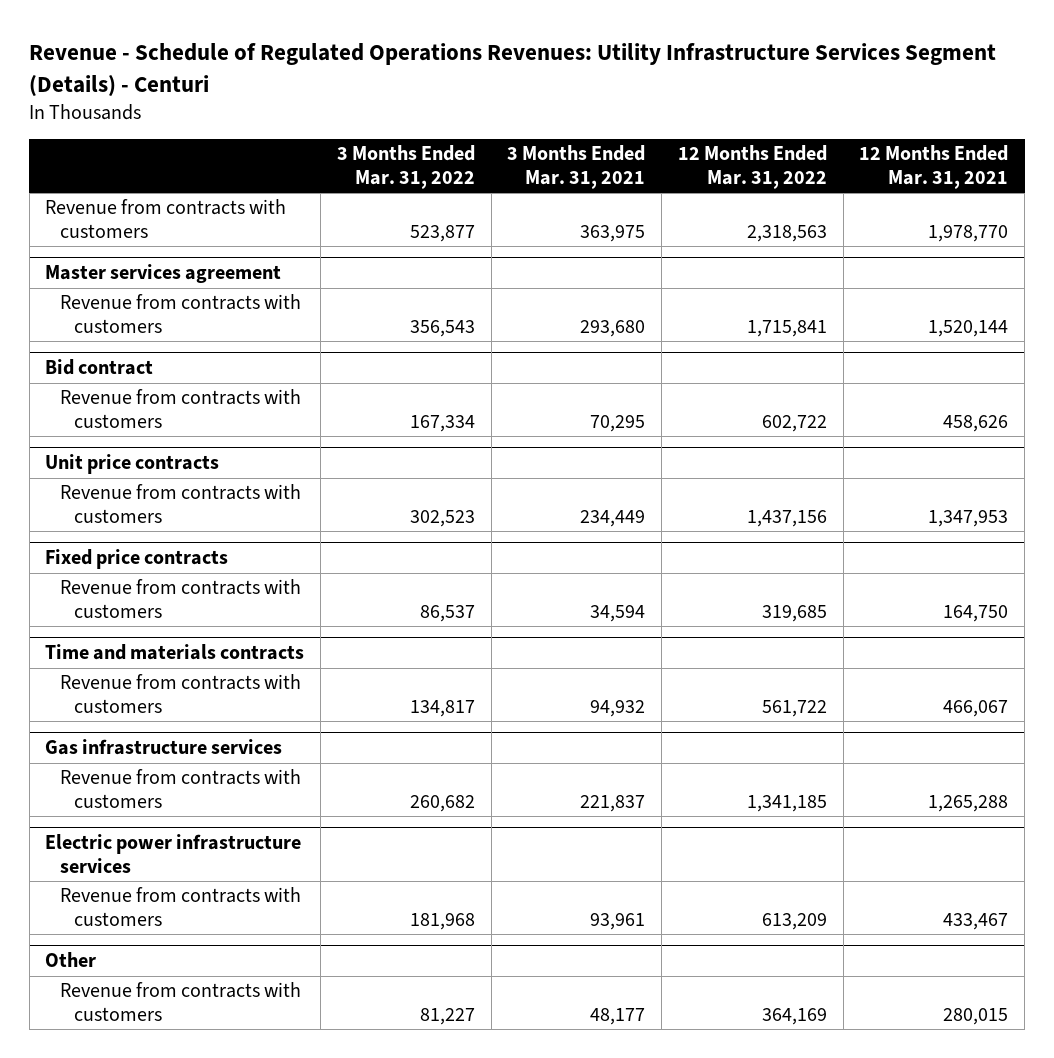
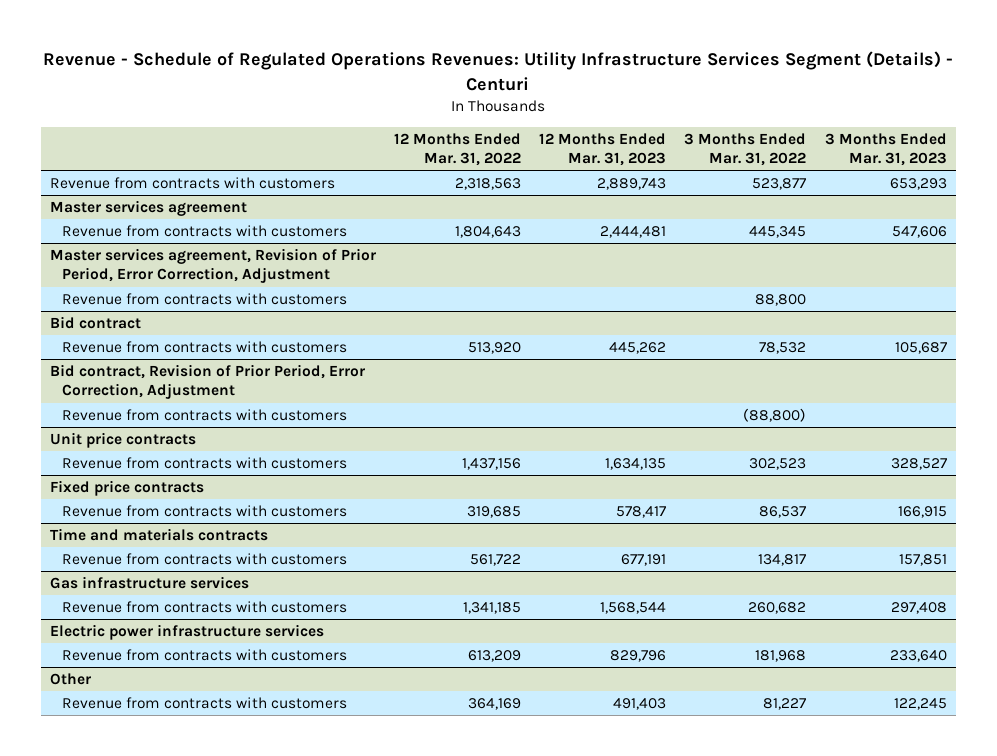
[507,145,646,190] 3 Months Ended Mar. 31, 2021 -> none
[859,145,1009,190] 12 Months Ended Mar. 31, 2021 -> none
none -> [539,132,667,167] 12 Months Ended Mar. 31, 2023
none -> [824,132,947,167] 3 Months Ended Mar. 31, 2023
[409,320,475,338] 356,543 -> [749,226,807,239] 445,345
[746,320,827,338] 1,715,841 -> [455,226,522,239] 1,804,643
none -> [50,248,377,284] Master services agreement, Revision of Prior Period, Error Correction, Adjustment
none -> [62,293,348,306] Revenue from contracts with customers
[409,415,475,433] 167,334 -> [759,342,807,355] 78,532
[761,415,827,433] 602,722 -> [468,342,522,355] 513,920
none -> [50,364,366,400] Bid contract, Revision of Prior Period, Error Correction, Adjustment
none -> [62,409,348,422] Revenue from contracts with customers

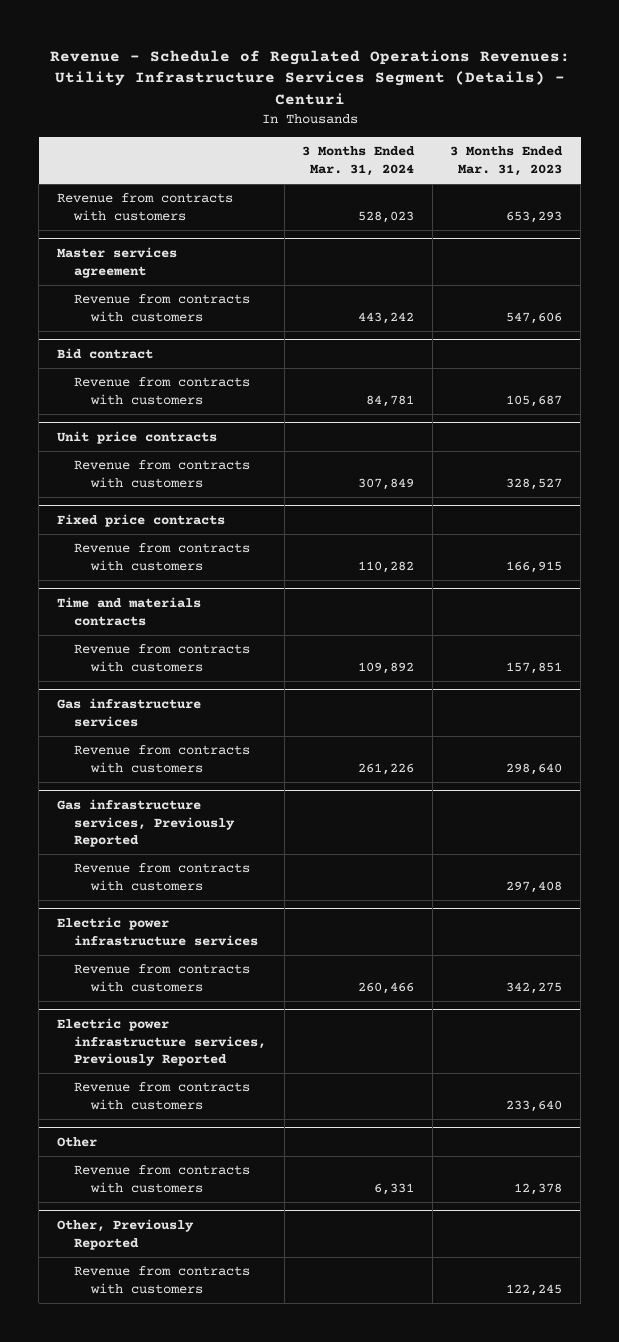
[394,132,522,167] 12 Months Ended Mar. 31, 2022 -> none
[539,132,667,167] 12 Months Ended Mar. 31, 2023 -> none
[684,132,807,167] 3 Months Ended Mar. 31, 2022 -> none
none -> [302,146,416,177] 3 Months Ended Mar. 31, 2024
[50,248,377,284] Master services agreement, Revision of Prior Period, Error Correction, Adjustment -> none
[62,293,348,306] Revenue from contracts with customers -> none
[50,364,366,400] Bid contract, Revision of Prior Period, Error Correction, Adjustment -> none
[62,409,348,422] Revenue from contracts with customers -> none
none -> [73,745,250,773] Revenue from contracts with customers
none -> [56,798,235,848] Gas infrastructure services, Previously Reported
none -> [73,964,250,992] Revenue from contracts with customers
none -> [56,1017,266,1067] Electric power infrastructure services, Previously Reported
none -> [73,1165,250,1193] Revenue from contracts with customers
none -> [56,1218,194,1250] Other, Previously Reported

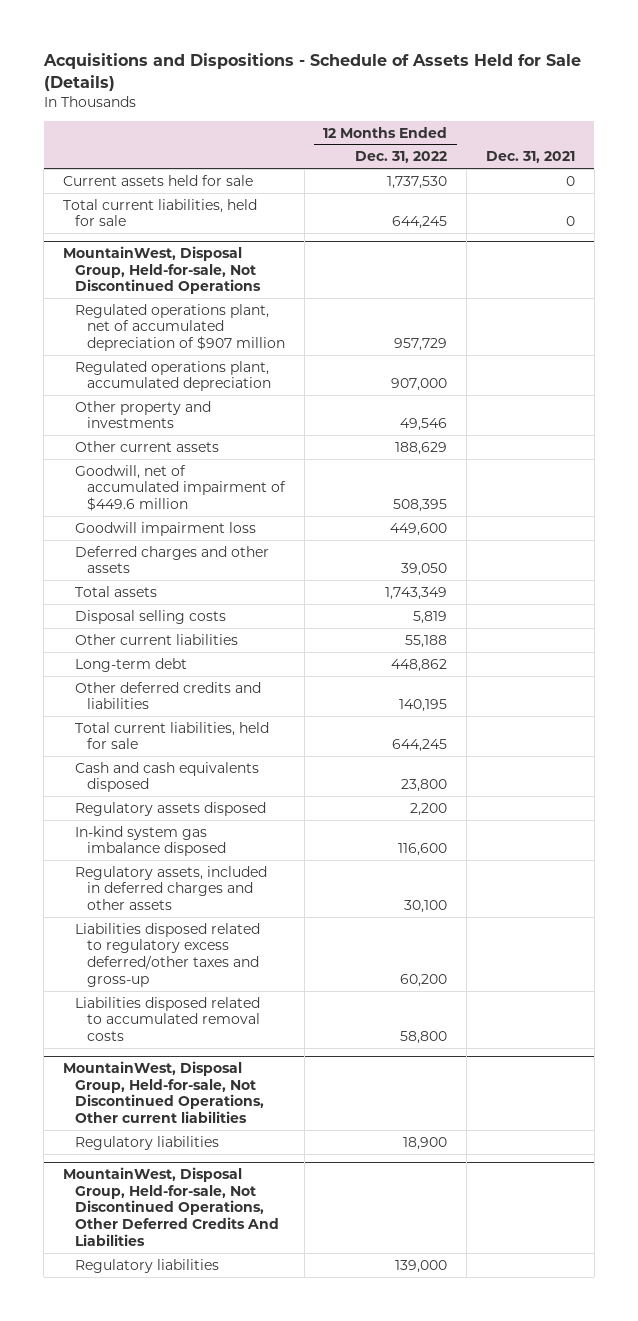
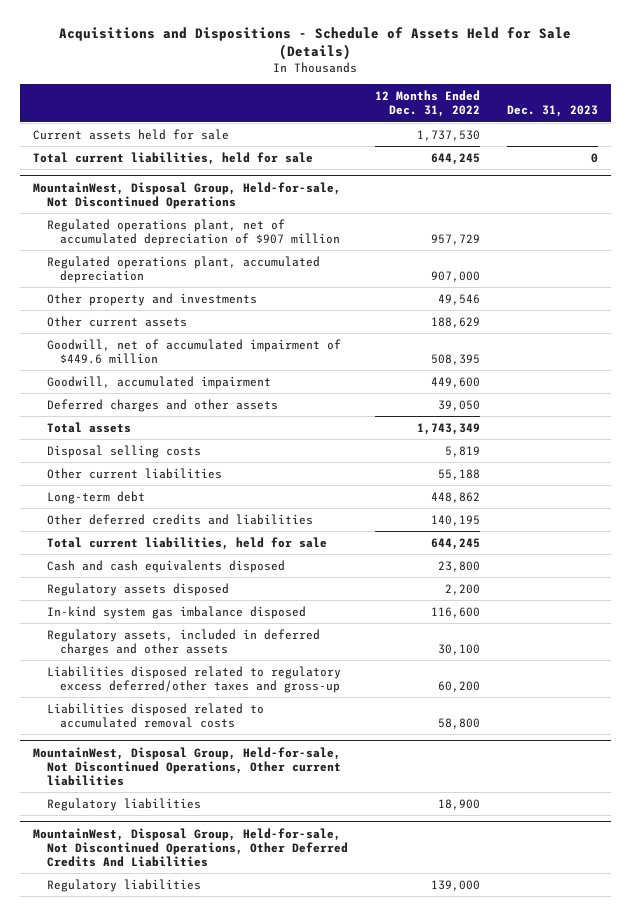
[485,151,575,164] Dec. 31, 2021 -> none
none -> [506,105,598,118] Dec. 31, 2023
[75,521,257,536] Goodwill impairment loss -> [46,375,271,389] Goodwill, accumulated impairment

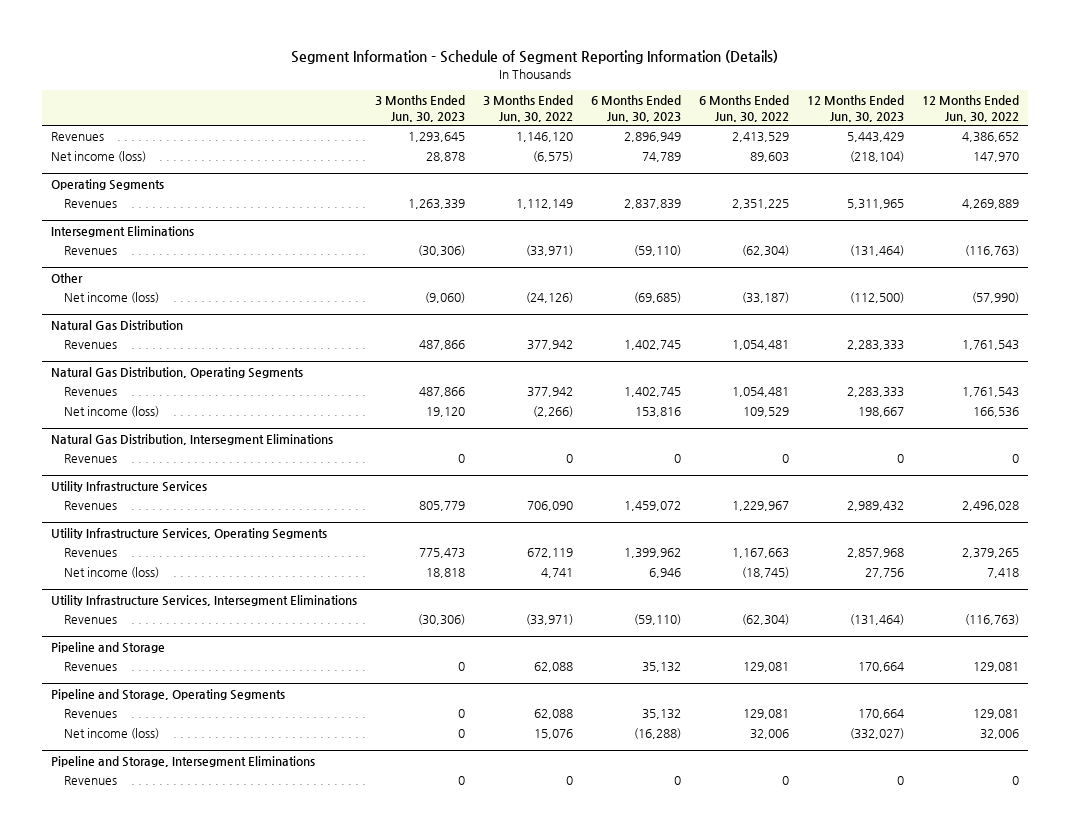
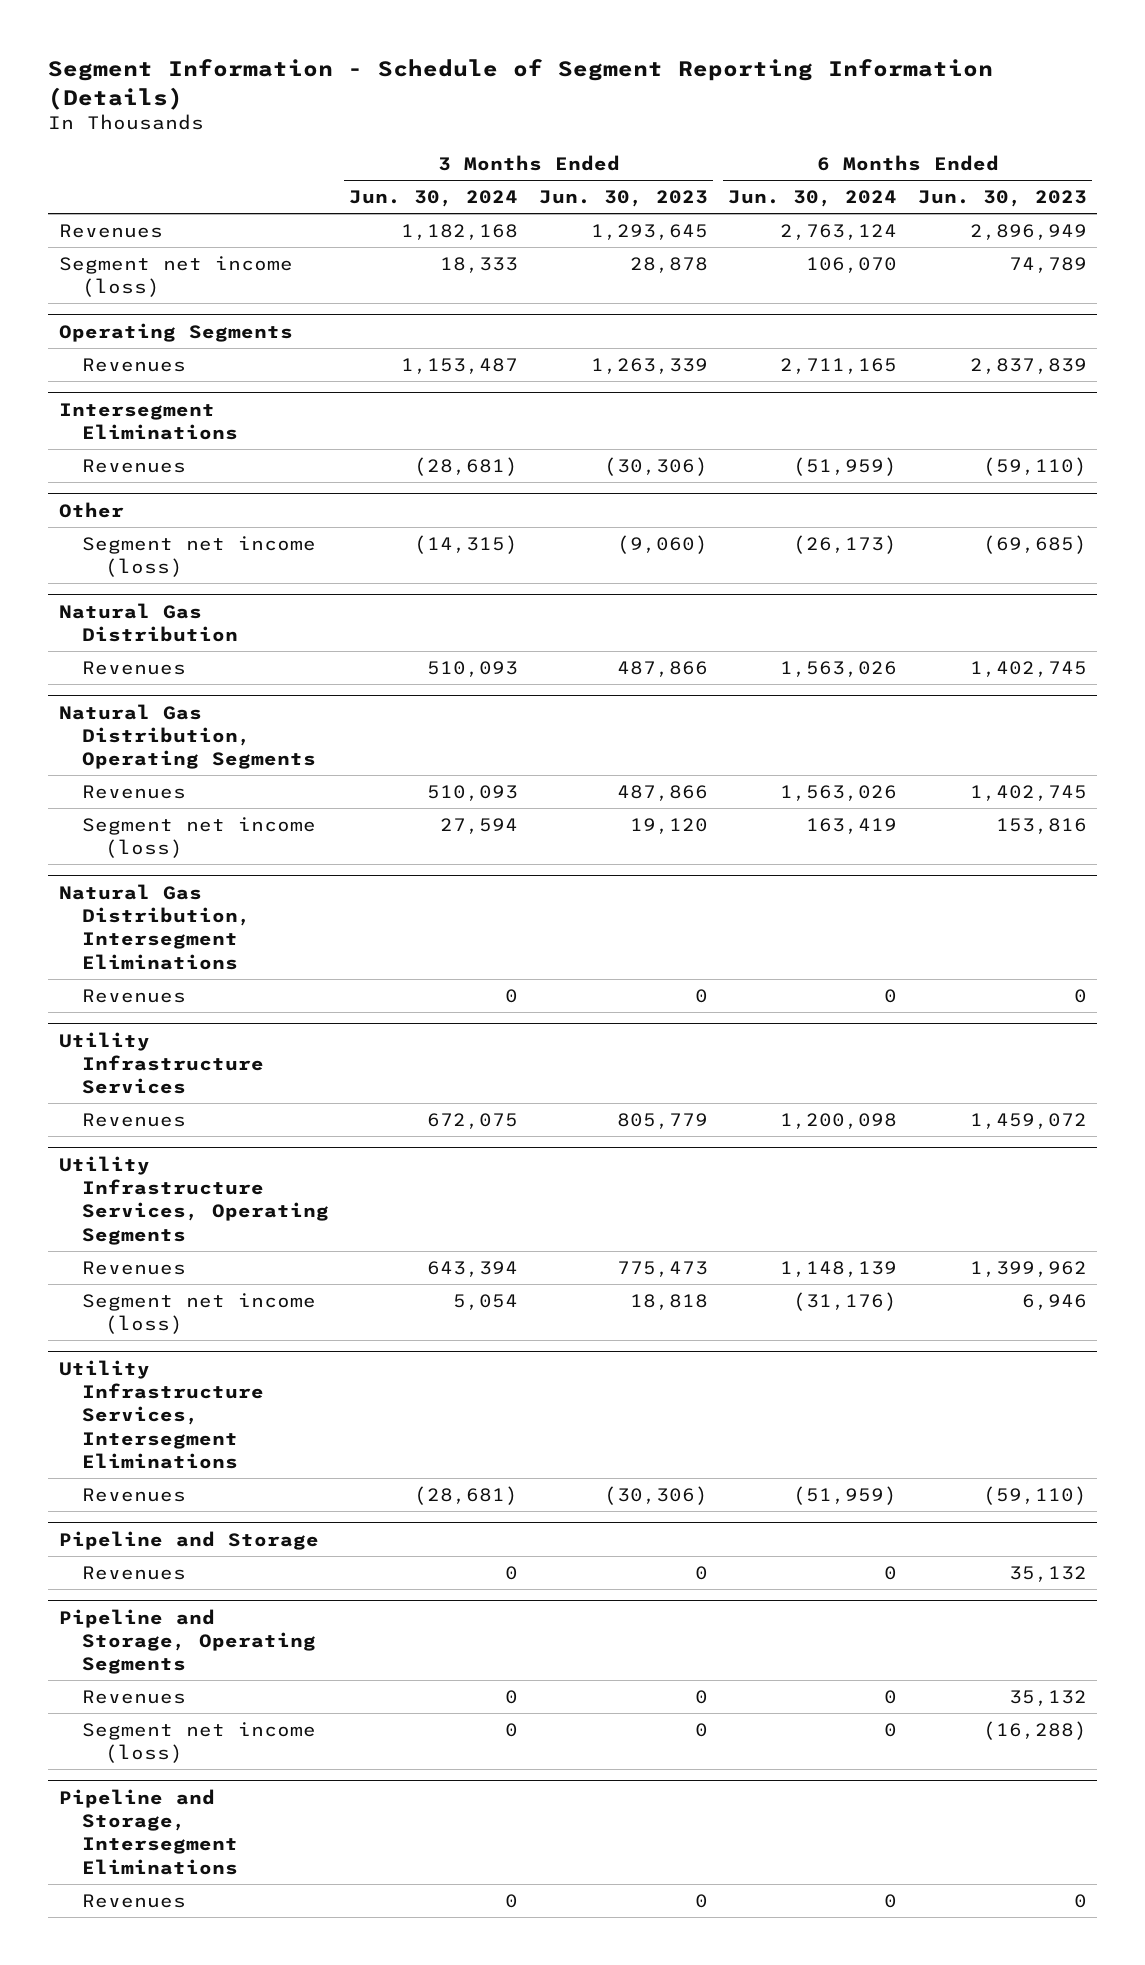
[483,95,574,122] 3 Months Ended Jun. 30, 2022 -> none
[699,95,790,122] 6 Months Ended Jun. 30, 2022 -> none
[807,95,905,122] 12 Months Ended Jun. 30, 2023 -> none
[922,95,1020,122] 12 Months Ended Jun. 30, 2022 -> none
none -> [349,190,519,208] Jun. 30, 2024
none -> [728,190,898,208] Jun. 30, 2024
[51,151,147,163] Net income (loss) -> [58,255,293,298] Segment net income (loss)
[63,292,159,304] Net income (loss) -> [81,535,316,578] Segment net income (loss)
[63,406,159,418] Net income (loss) -> [81,816,316,859] Segment net income (loss)
[63,567,159,579] Net income (loss) -> [81,1292,316,1335] Segment net income (loss)
[63,728,159,740] Net income (loss) -> [81,1721,316,1764] Segment net income (loss)

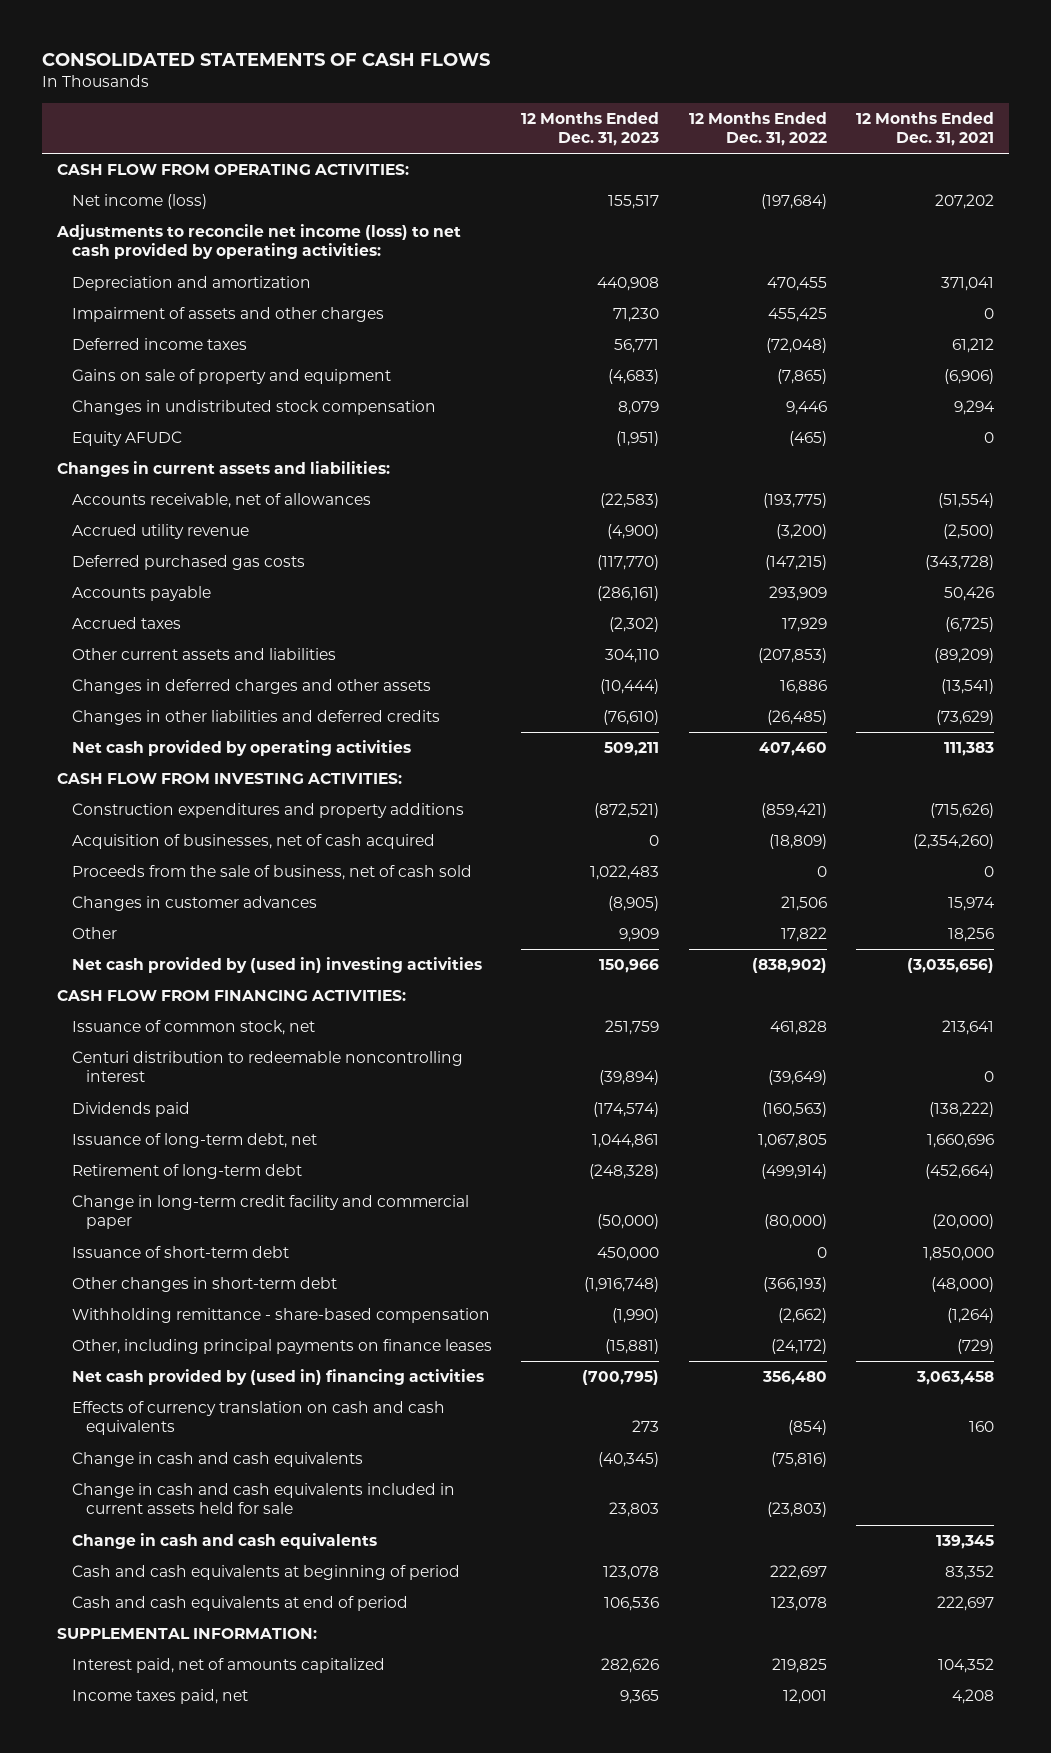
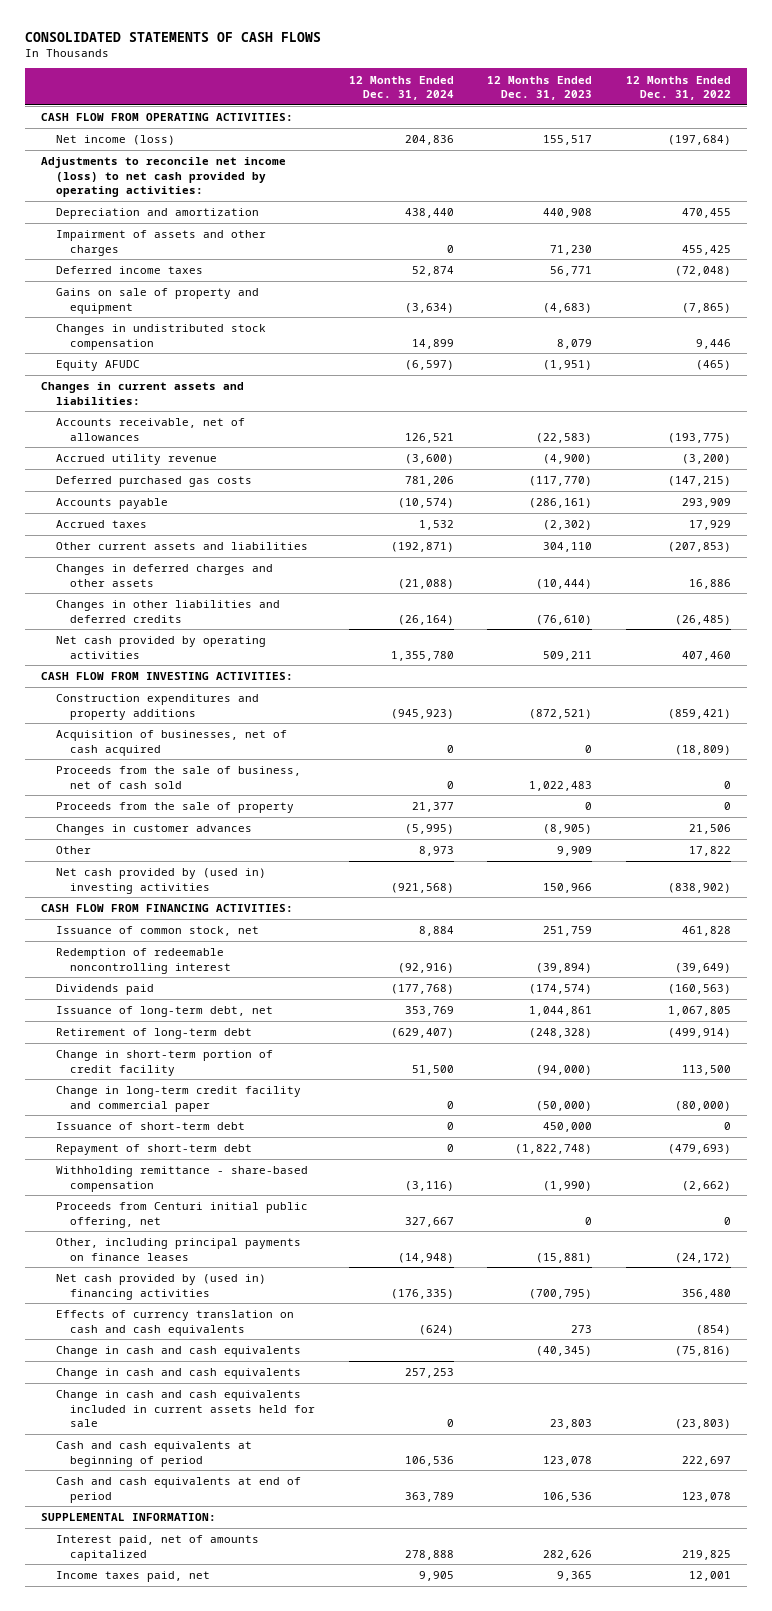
[856,111,995,147] 12 Months Ended Dec. 31, 2021 -> none
none -> [348,75,454,100] 12 Months Ended Dec. 31, 2024
none -> [55,802,294,814] Proceeds from the sale of property
[71,1051,463,1083] Centuri distribution to redeemable noncontrolling interest -> [55,948,232,974] Redemption of redeemable noncontrolling interest
none -> [55,1050,273,1076] Change in short-term portion of credit facility
[71,1277,337,1293] Other changes in short-term debt -> none
none -> [55,1144,252,1156] Repayment of short-term debt
none -> [55,1202,308,1228] Proceeds from Centuri initial public offering, net
[71,1483,455,1515] Change in cash and cash equivalents included in current assets held for sale -> [55,1390,316,1427] Change in cash and cash equivalents included in current assets held for sale

